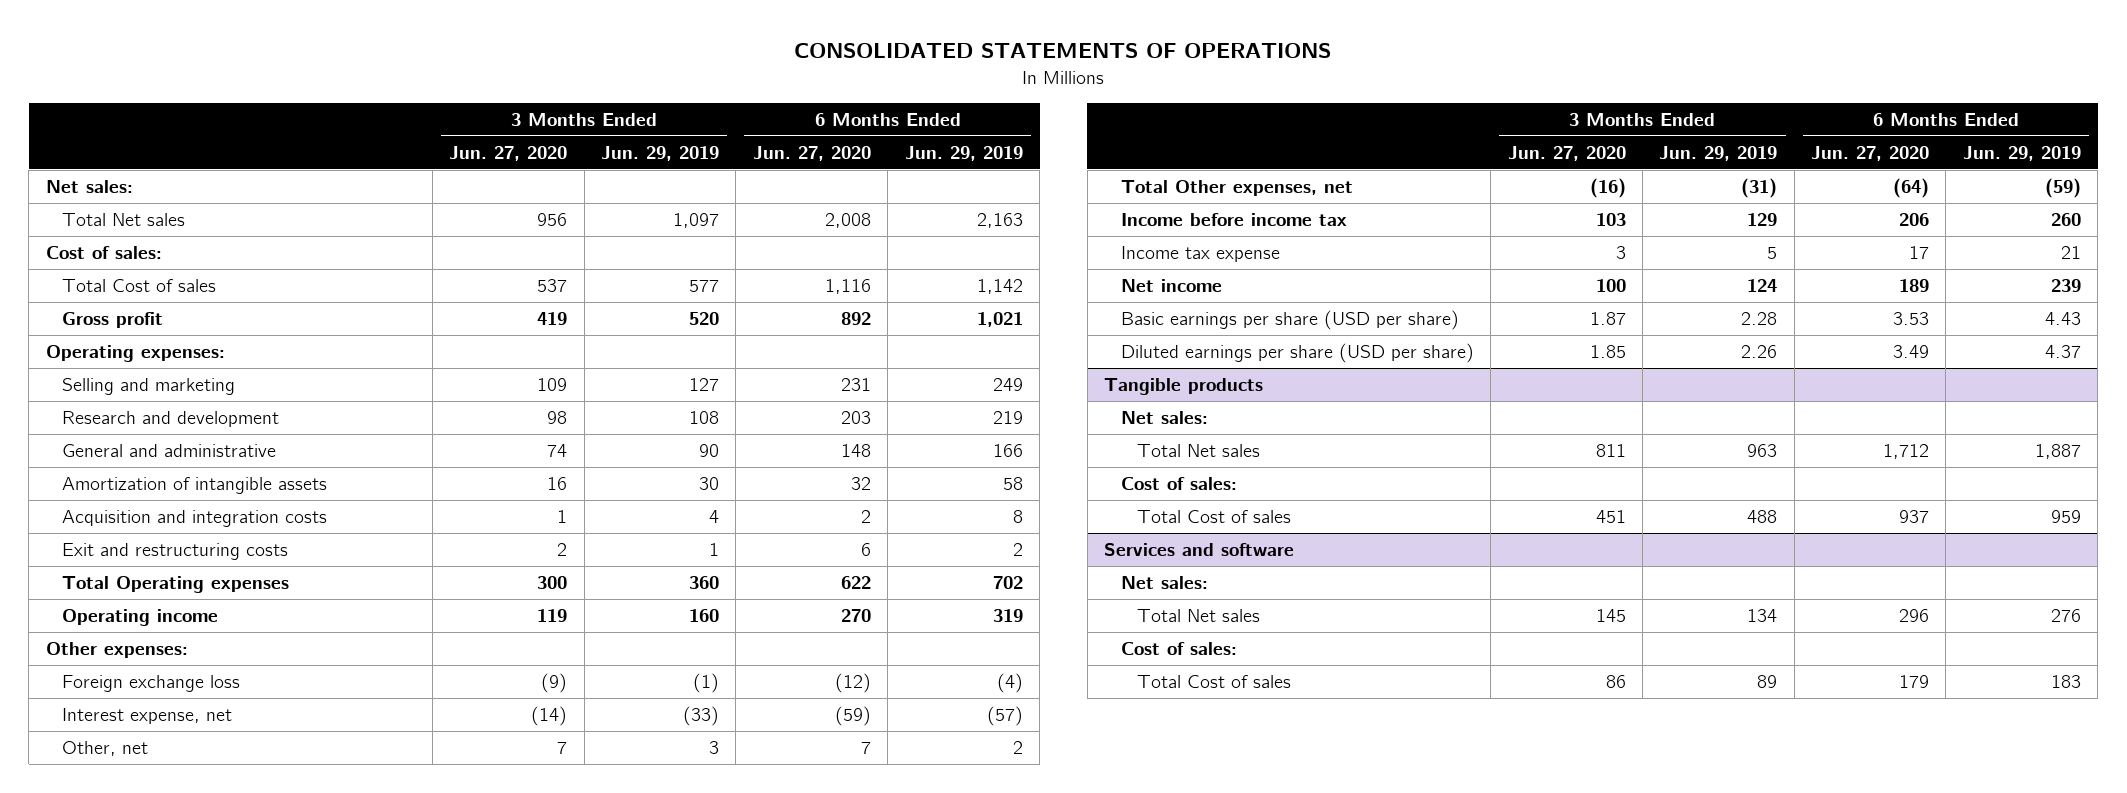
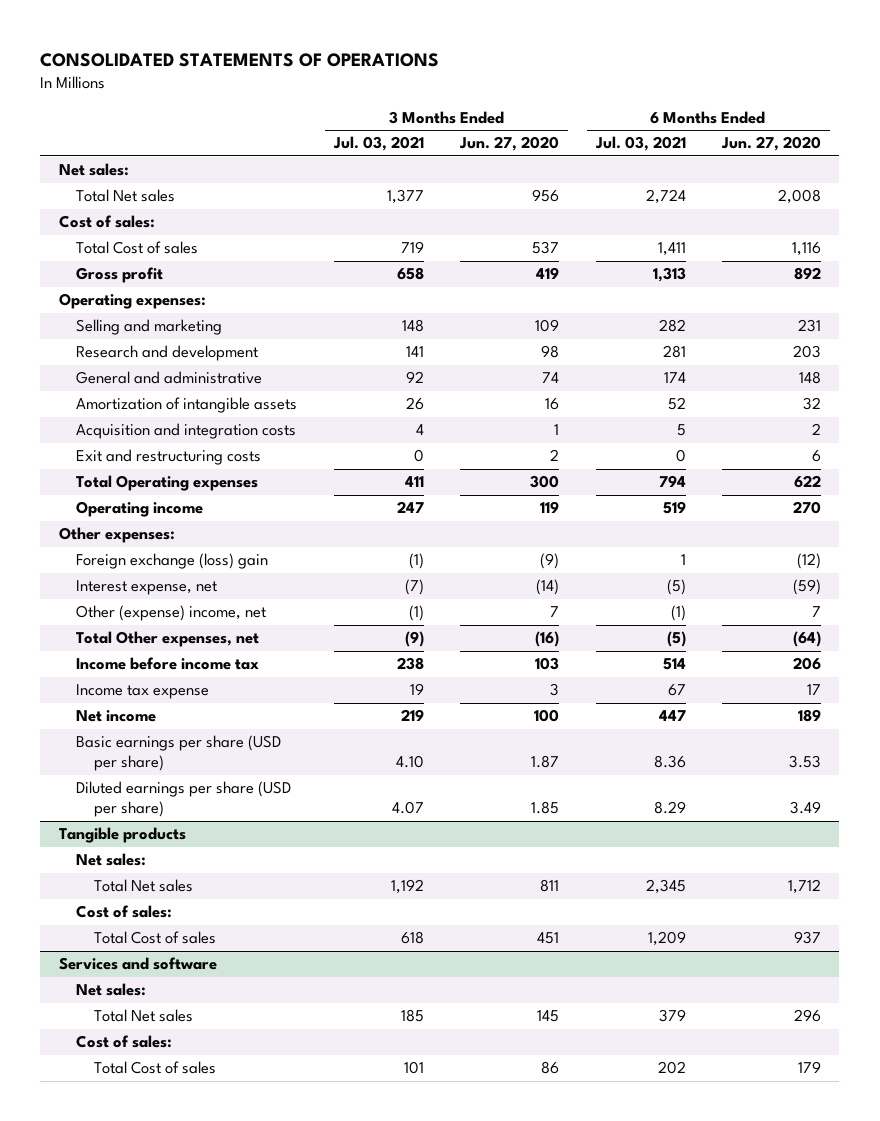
[601,146,720,162] Jun. 29, 2019 -> none
[904,146,1023,162] Jun. 29, 2019 -> none
none -> [332,136,424,152] Jul. 03, 2021
none -> [594,136,686,152] Jul. 03, 2021
[62,675,241,693] Foreign exchange loss -> [76,553,269,570] Foreign exchange (loss) gain
[62,741,149,757] Other, net -> [76,605,267,622] Other (expense) income, net

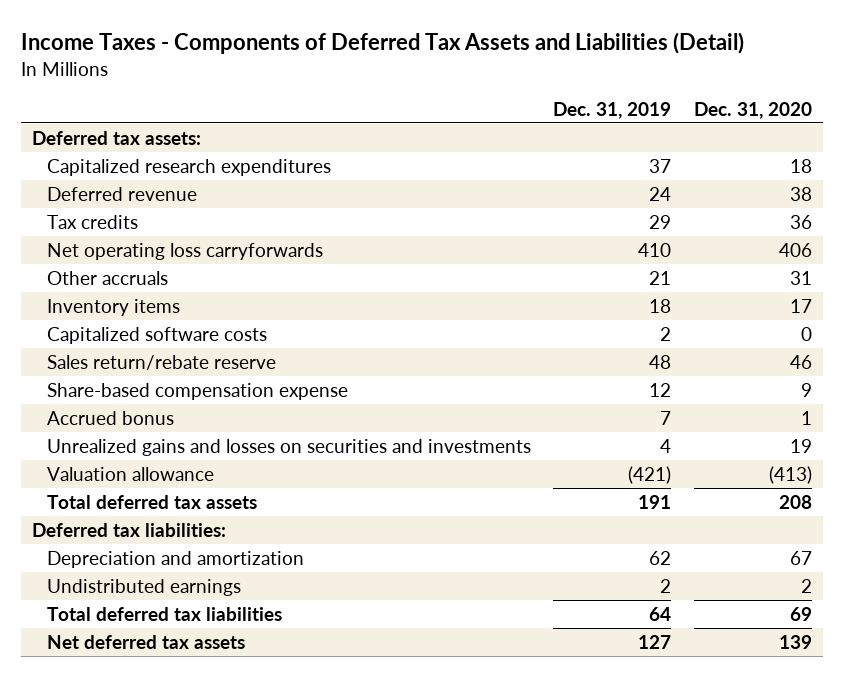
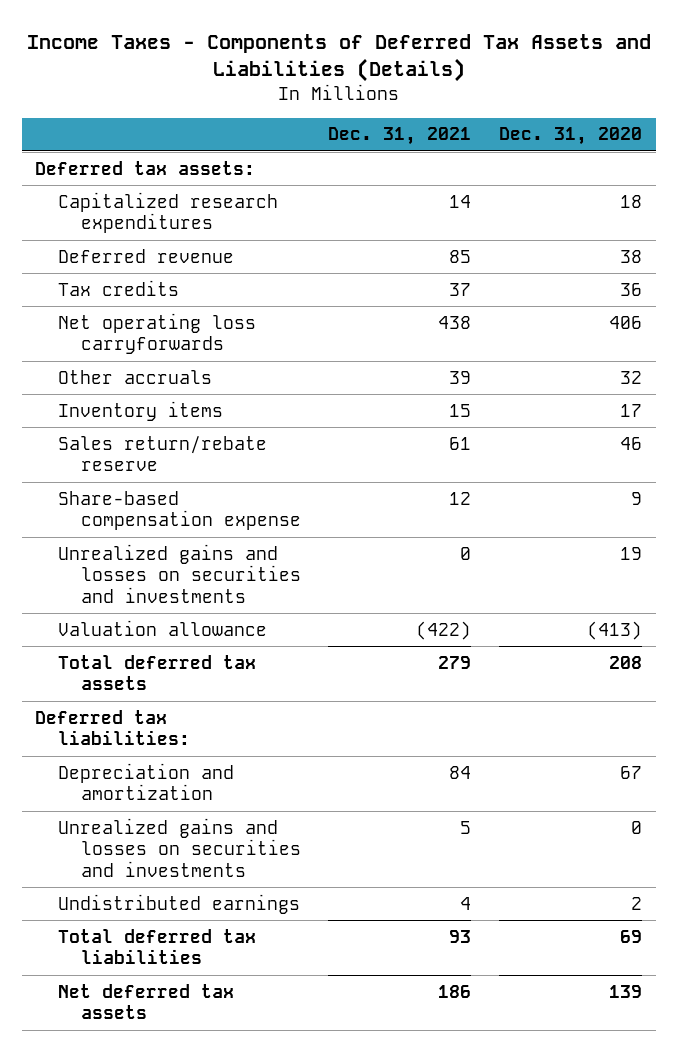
[20,32,744,55] Income Taxes - Components of Deferred Tax Assets and Liabilities (Detail) -> [26,33,651,83] Income Taxes - Components of Deferred Tax Assets and Liabilities (Details)
[553,101,672,119] Dec. 31, 2019 -> none
none -> [328,127,472,146] Dec. 31, 2021
[789,270,812,285] 31 -> [619,370,642,384] 32
[46,326,267,344] Capitalized software costs -> none
[46,410,174,425] Accrued bonus -> none
none -> [58,817,301,877] Unrealized gains and losses on securities and investments

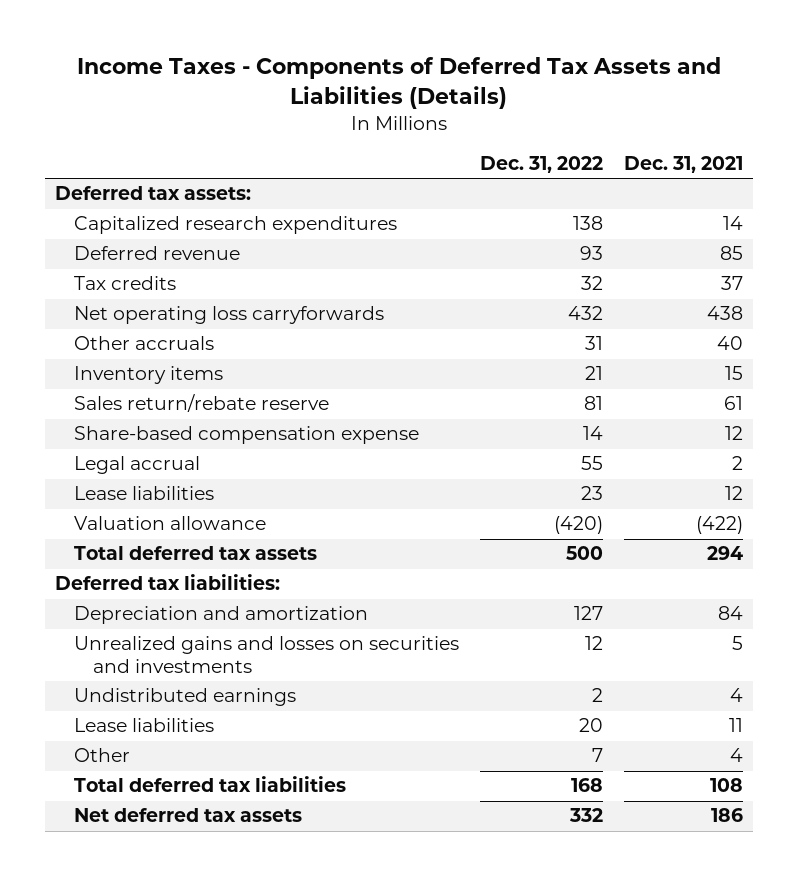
[498,127,642,146] Dec. 31, 2020 -> none
none -> [479,156,603,174] Dec. 31, 2022
[449,370,472,384] 39 -> [716,336,743,351] 40
[58,543,301,603] Unrealized gains and losses on securities and investments -> none
none -> [74,456,201,475] Legal accrual
none -> [74,486,215,501] Lease liabilities
[438,655,472,669] 279 -> [706,546,743,561] 294
none -> [74,718,215,733] Lease liabilities
none -> [74,748,131,763] Other
[449,929,472,943] 93 -> [709,778,743,793] 108

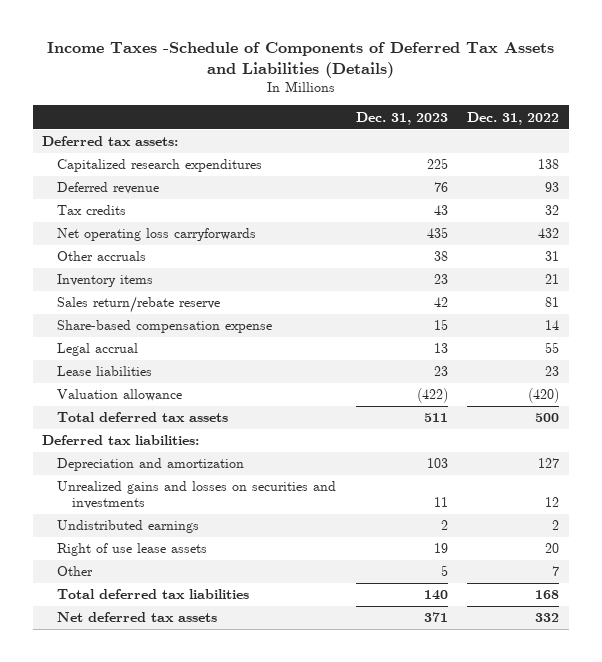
[76,57,721,109] Income Taxes - Components of Deferred Tax Assets and Liabilities (Details) -> [46,42,554,79] Income Taxes -Schedule of Components of Deferred Tax Assets and Liabilities (Details)
[623,156,743,174] Dec. 31, 2021 -> none
none -> [355,111,448,125] Dec. 31, 2023
[74,718,215,733] Lease liabilities -> [57,543,208,557] Right of use lease assets

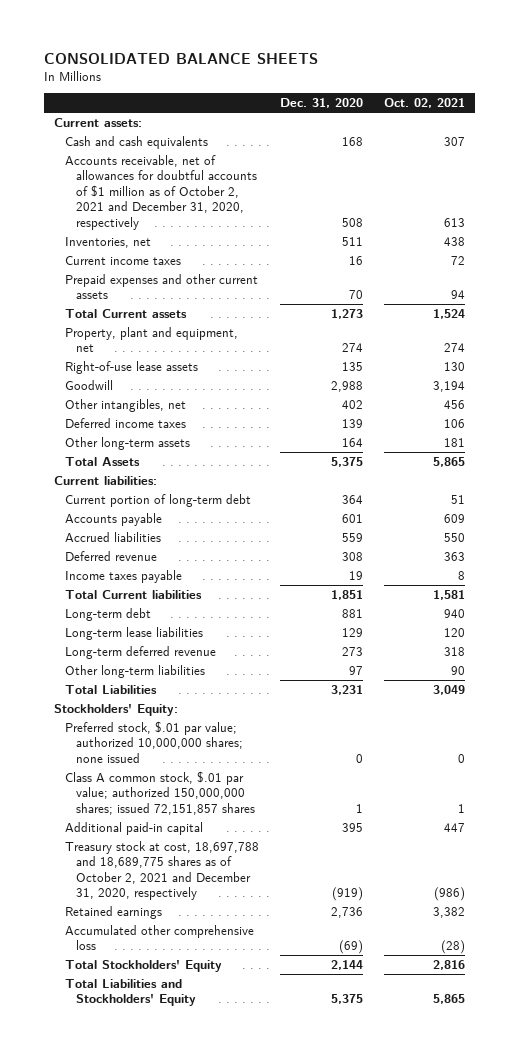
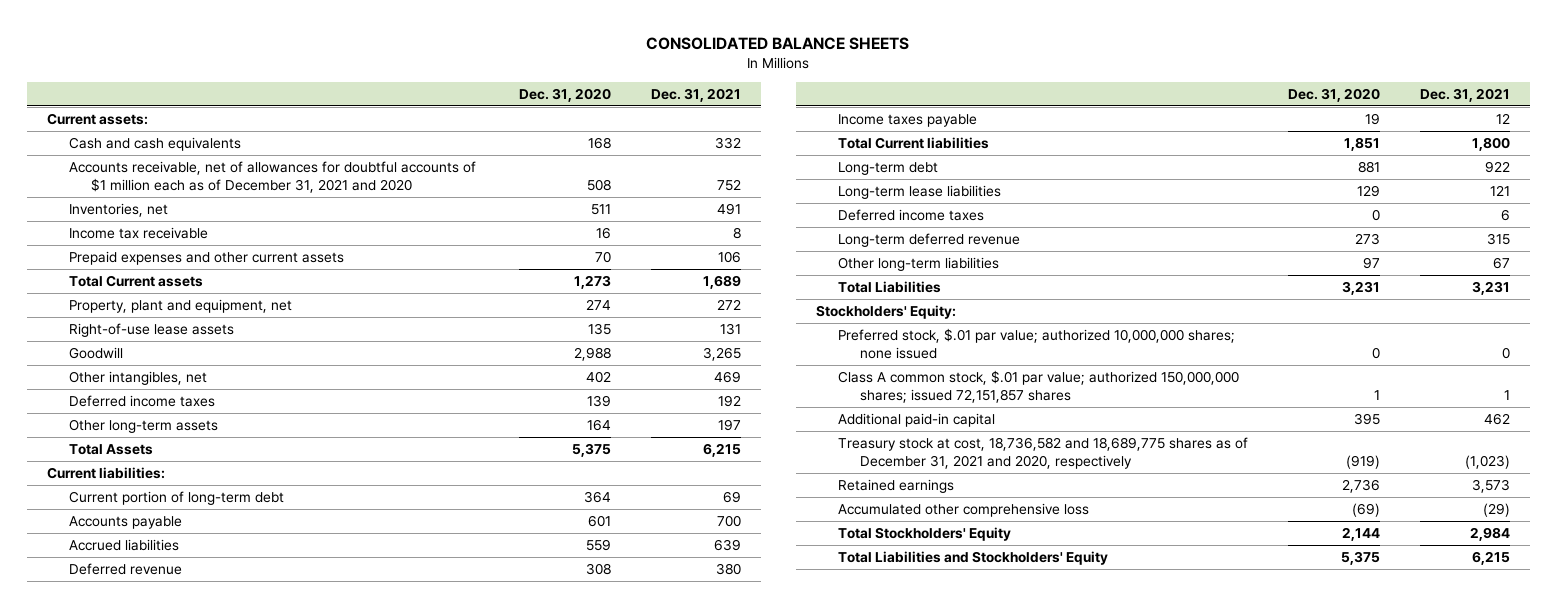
[383,98,465,109] Oct. 02, 2021 -> none
none -> [650,87,741,102] Dec. 31, 2021
[65,154,258,230] Accounts receivable, net of allowances for doubtful accounts of $1 million as of October 2, 2021 and December 31, 2020, respectively -> [68,160,476,193] Accounts receivable, net of allowances for doubtful accounts of $1 million each as of December 31, 2021 and 2020
[65,255,182,265] Current income taxes -> [68,226,208,239] Income tax receivable
none -> [837,208,984,221] Deferred income taxes
[65,840,260,901] Treasury stock at cost, 18,697,788 and 18,689,775 shares as of October 2, 2021 and December 31, 2020, respectively -> [837,436,1248,469] Treasury stock at cost, 18,736,582 and 18,689,775 shares as of December 31, 2021 and 2020, respectively

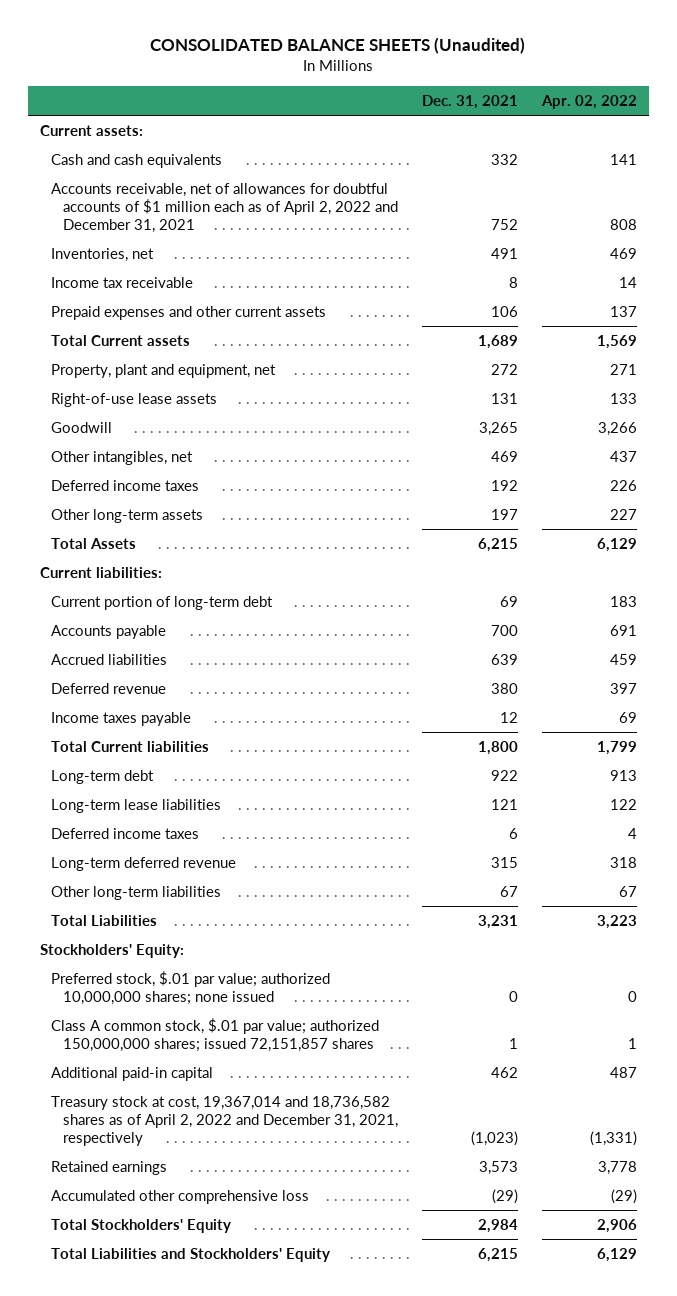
[646,36,910,50] CONSOLIDATED BALANCE SHEETS -> [150,36,526,54] CONSOLIDATED BALANCE SHEETS (Unaudited)
[518,87,611,102] Dec. 31, 2020 -> none
none -> [540,95,637,110] Apr. 02, 2022
[68,160,476,193] Accounts receivable, net of allowances for doubtful accounts of $1 million each as of December 31, 2021 and 2020 -> [51,182,398,234] Accounts receivable, net of allowances for doubtful accounts of $1 million each as of April 2, 2022 and December 31, 2021
[837,436,1248,469] Treasury stock at cost, 18,736,582 and 18,689,775 shares as of December 31, 2021 and 2020, respectively -> [51,1095,398,1147] Treasury stock at cost, 19,367,014 and 18,736,582 shares as of April 2, 2022 and December 31, 2021, respectively

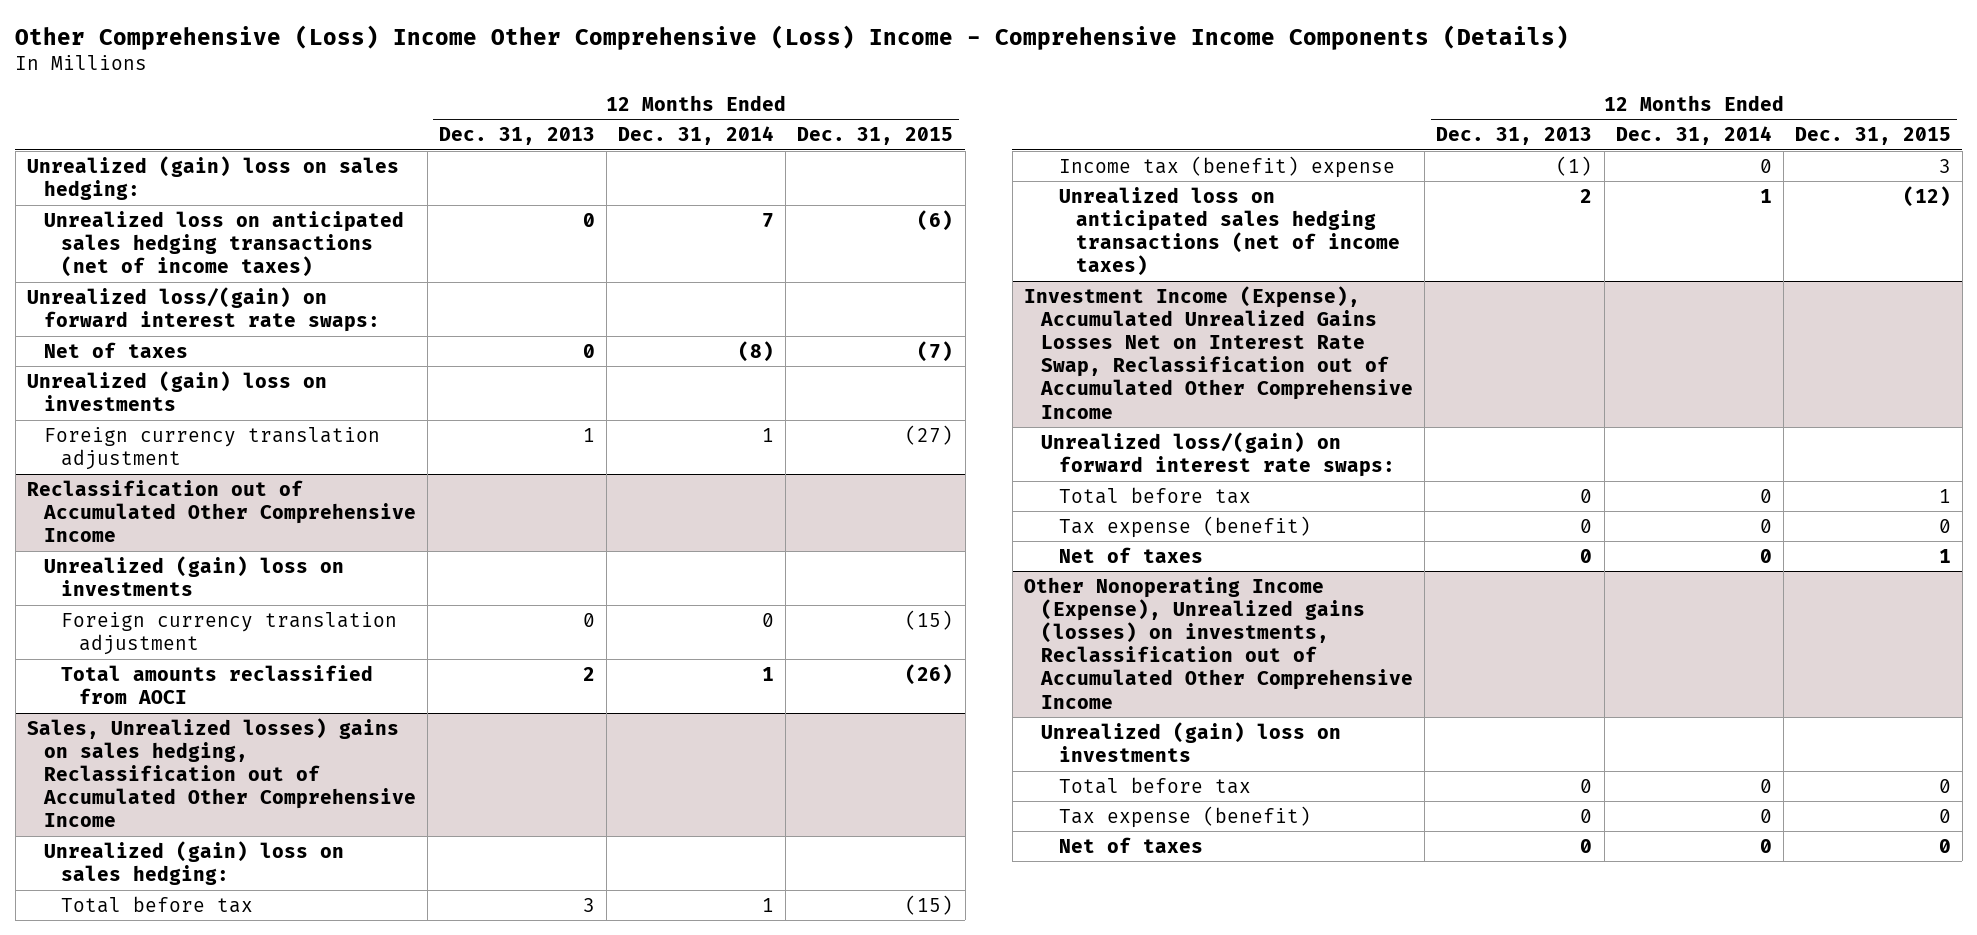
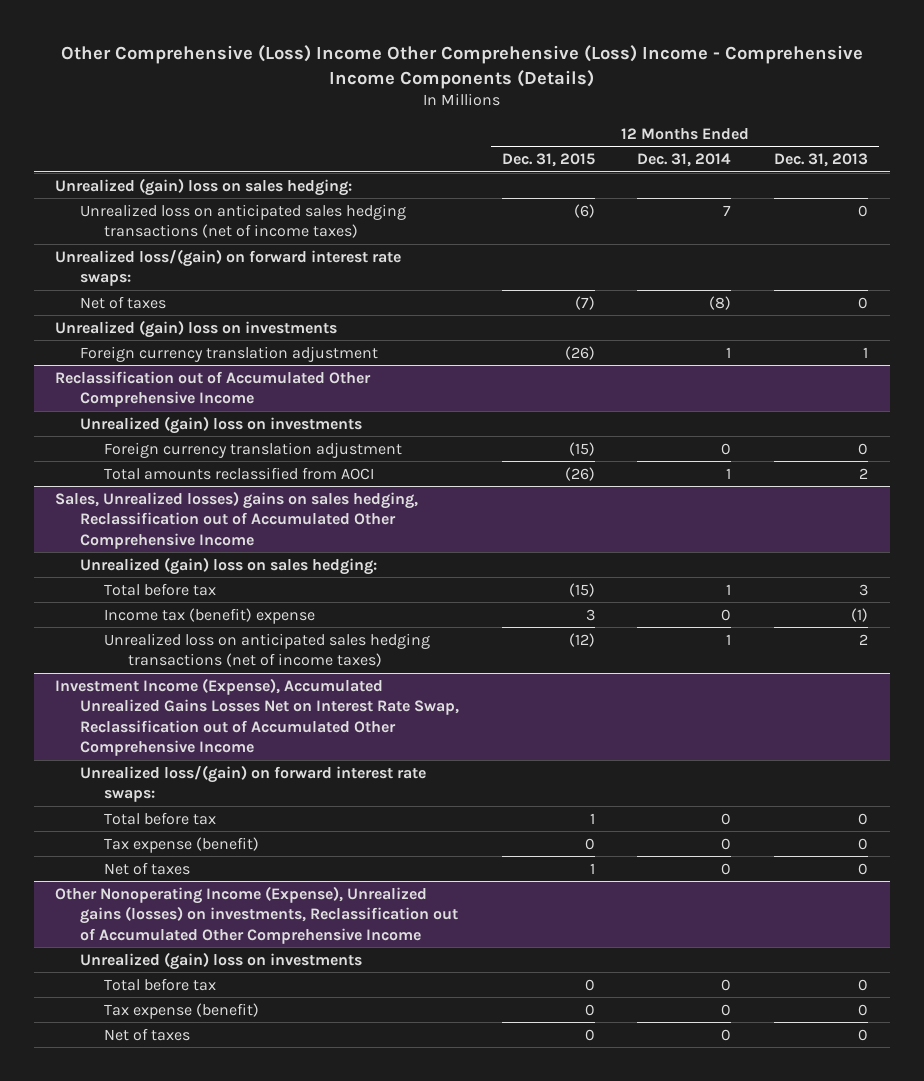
[905,424,954,445] (27) -> [564,345,595,360] (26)

